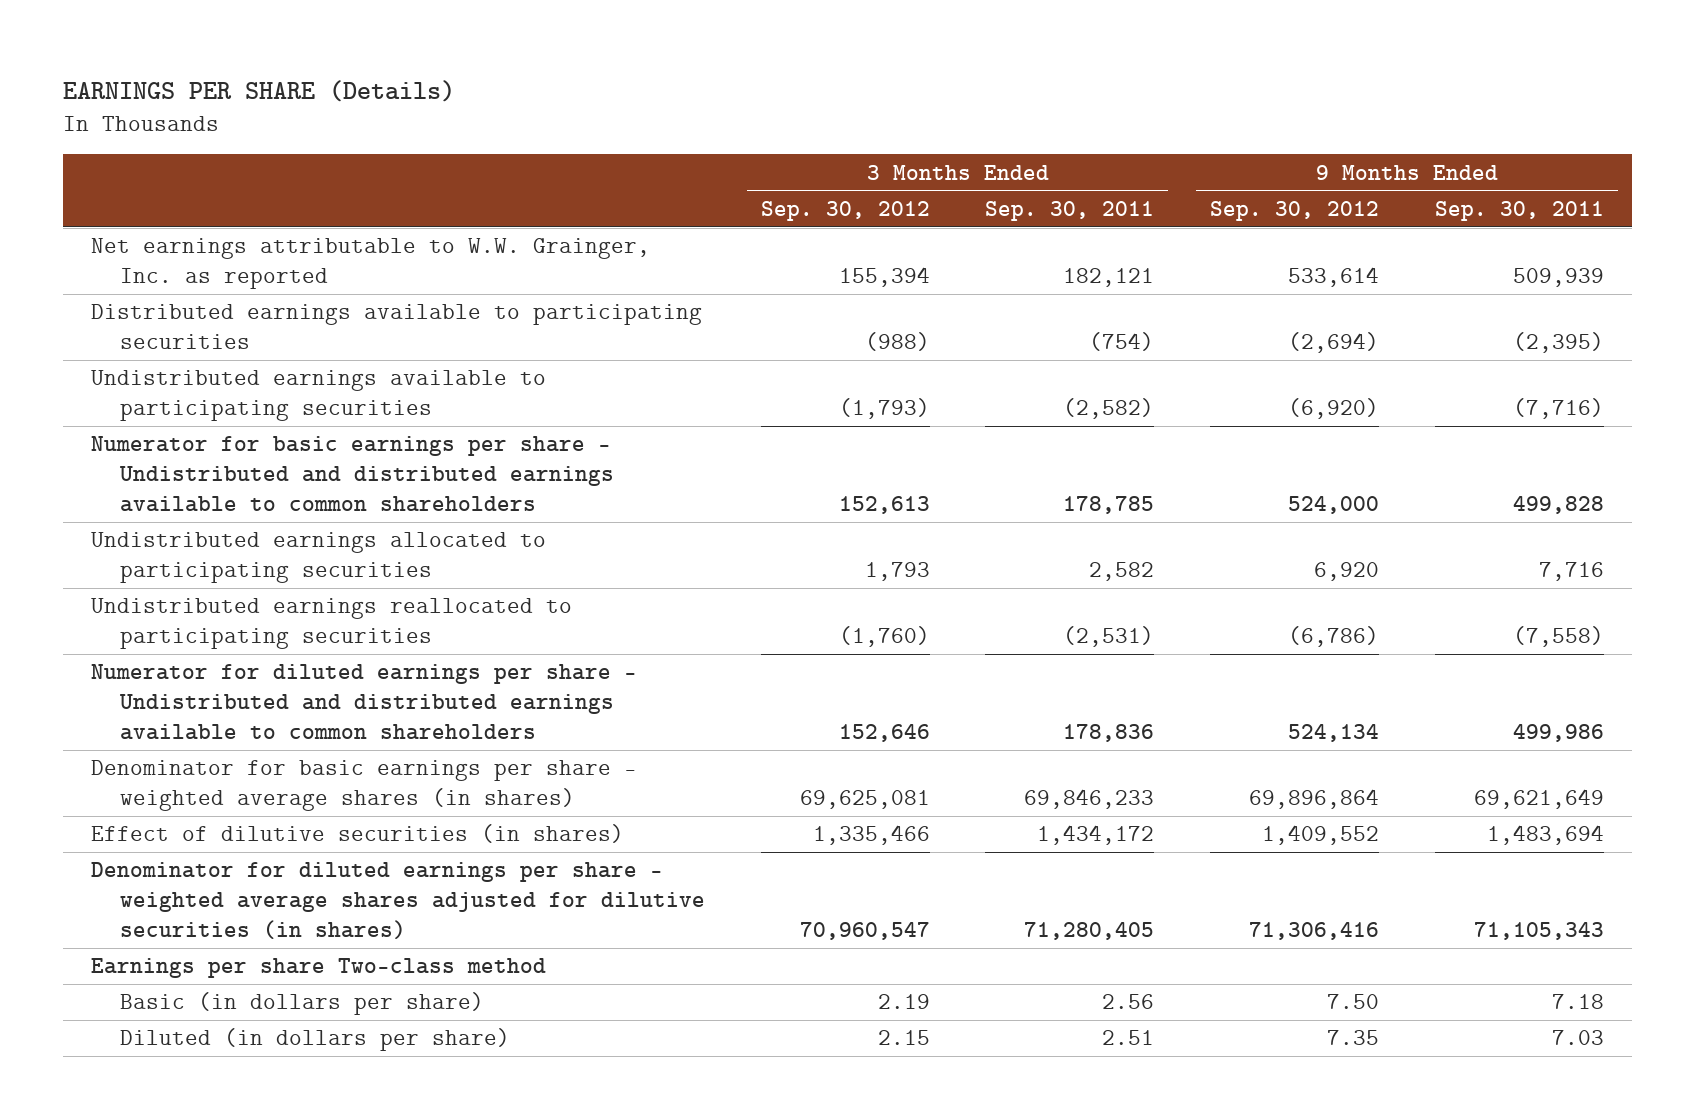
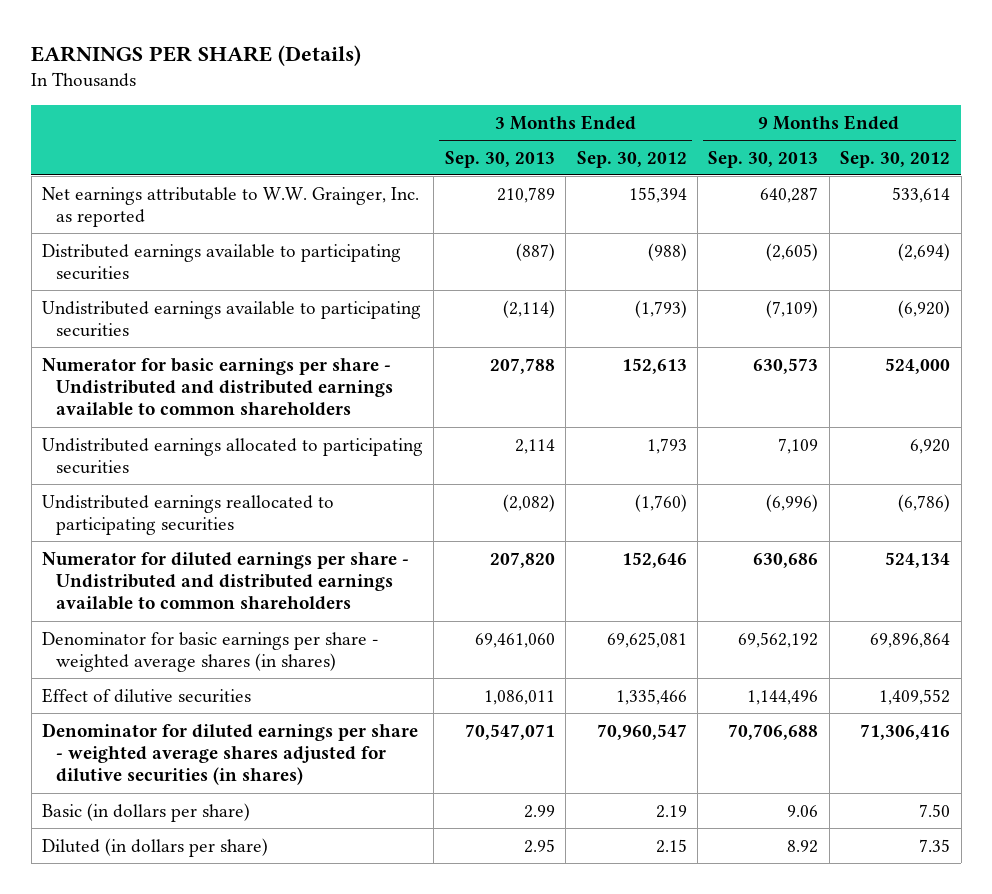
[985,200,1155,221] Sep. 30, 2011 -> none
[1434,200,1604,221] Sep. 30, 2011 -> none
none -> [444,150,555,168] Sep. 30, 2013
none -> [708,150,819,168] Sep. 30, 2013
[90,824,624,844] Effect of dilutive securities (in shares) -> [41,687,251,703] Effect of dilutive securities
[90,958,546,979] Earnings per share Two-class method -> none

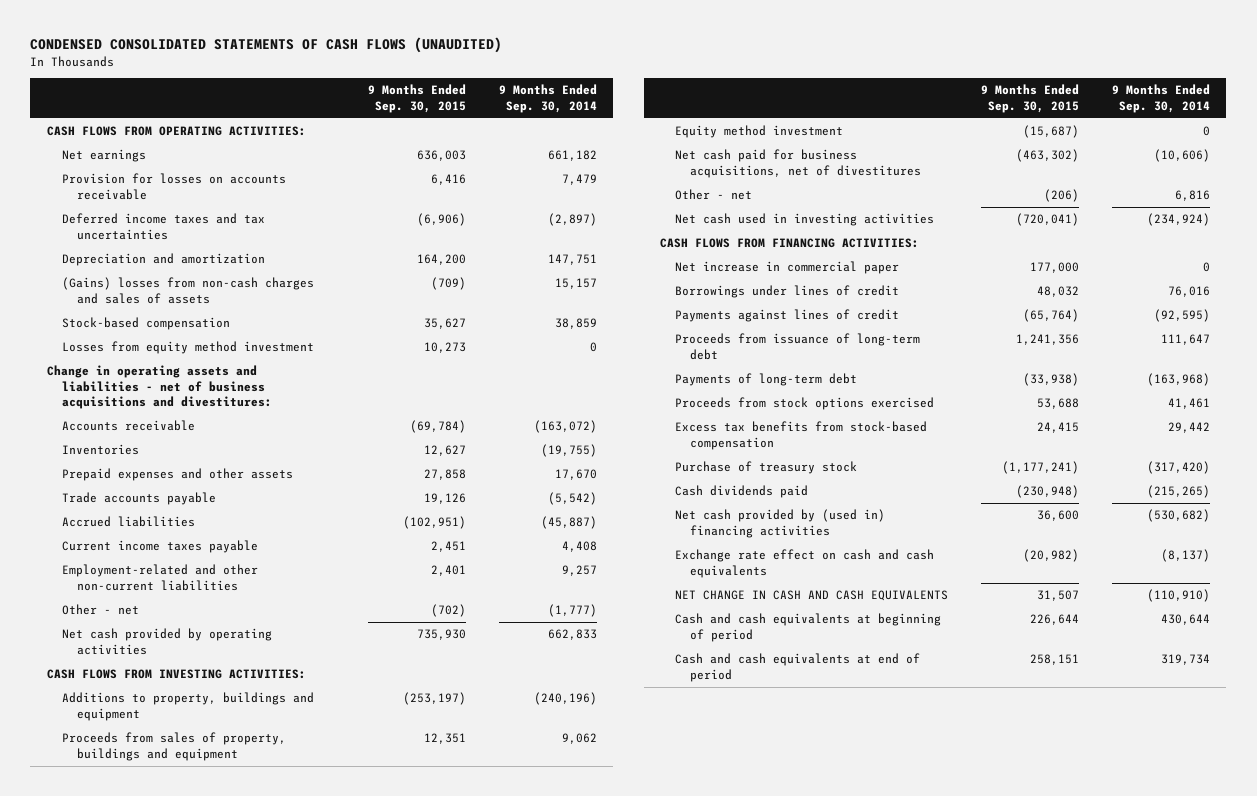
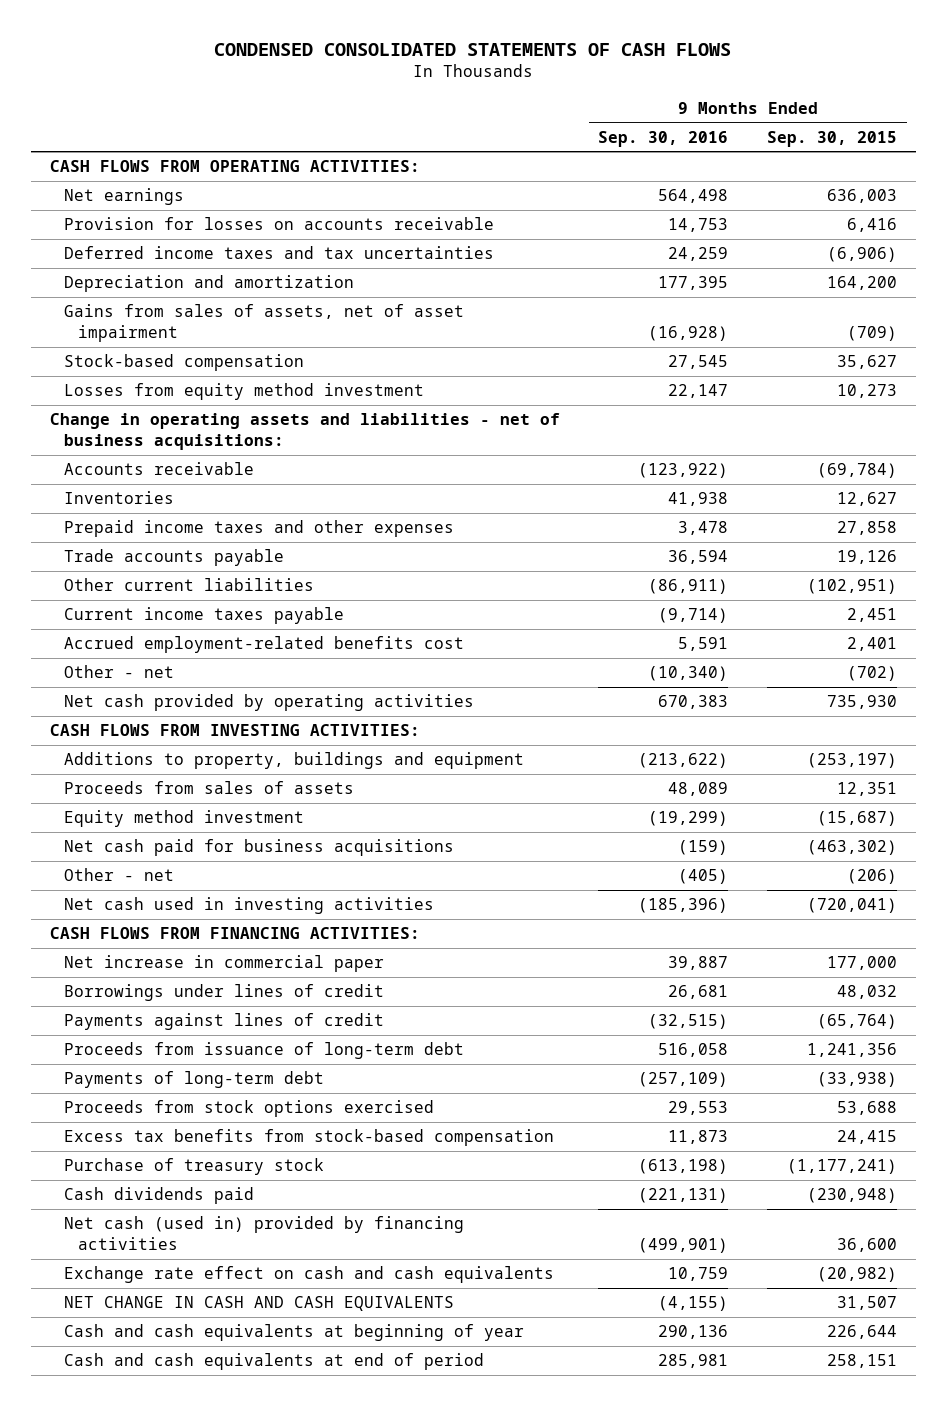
[30,37,503,54] CONDENSED CONSOLIDATED STATEMENTS OF CASH FLOWS (UNAUDITED) -> [214,42,732,56] CONDENSED CONSOLIDATED STATEMENTS OF CASH FLOWS
[498,84,597,113] 9 Months Ended Sep. 30, 2014 -> none
none -> [598,130,729,147] Sep. 30, 2016
[61,277,314,304] (Gains) losses from non-cash charges and sales of assets -> [63,304,464,343] Gains from sales of assets, net of asset impairment
[46,365,272,410] Change in operating assets and liabilities - net of business acquisitions and divestitures: -> [49,413,560,451] Change in operating assets and liabilities - net of business acquisitions:
[61,468,293,482] Prepaid expenses and other assets -> [63,520,454,538] Prepaid income taxes and other expenses
[61,516,195,528] Accrued liabilities -> [63,578,314,592] Other current liabilities
[61,564,258,591] Employment-related and other non-current liabilities -> [63,636,464,654] Accrued employment-related benefits cost
[61,732,286,761] Proceeds from sales of property, buildings and equipment -> [63,781,354,795] Proceeds from sales of assets
[675,149,922,178] Net cash paid for business acquisitions, net of divestitures -> [63,839,454,857] Net cash paid for business acquisitions
[675,509,886,538] Net cash provided by (used in) financing activities -> [63,1216,464,1251] Net cash (used in) provided by financing activities
[675,613,942,642] Cash and cash equivalents at beginning of period -> [63,1324,524,1342] Cash and cash equivalents at beginning of year

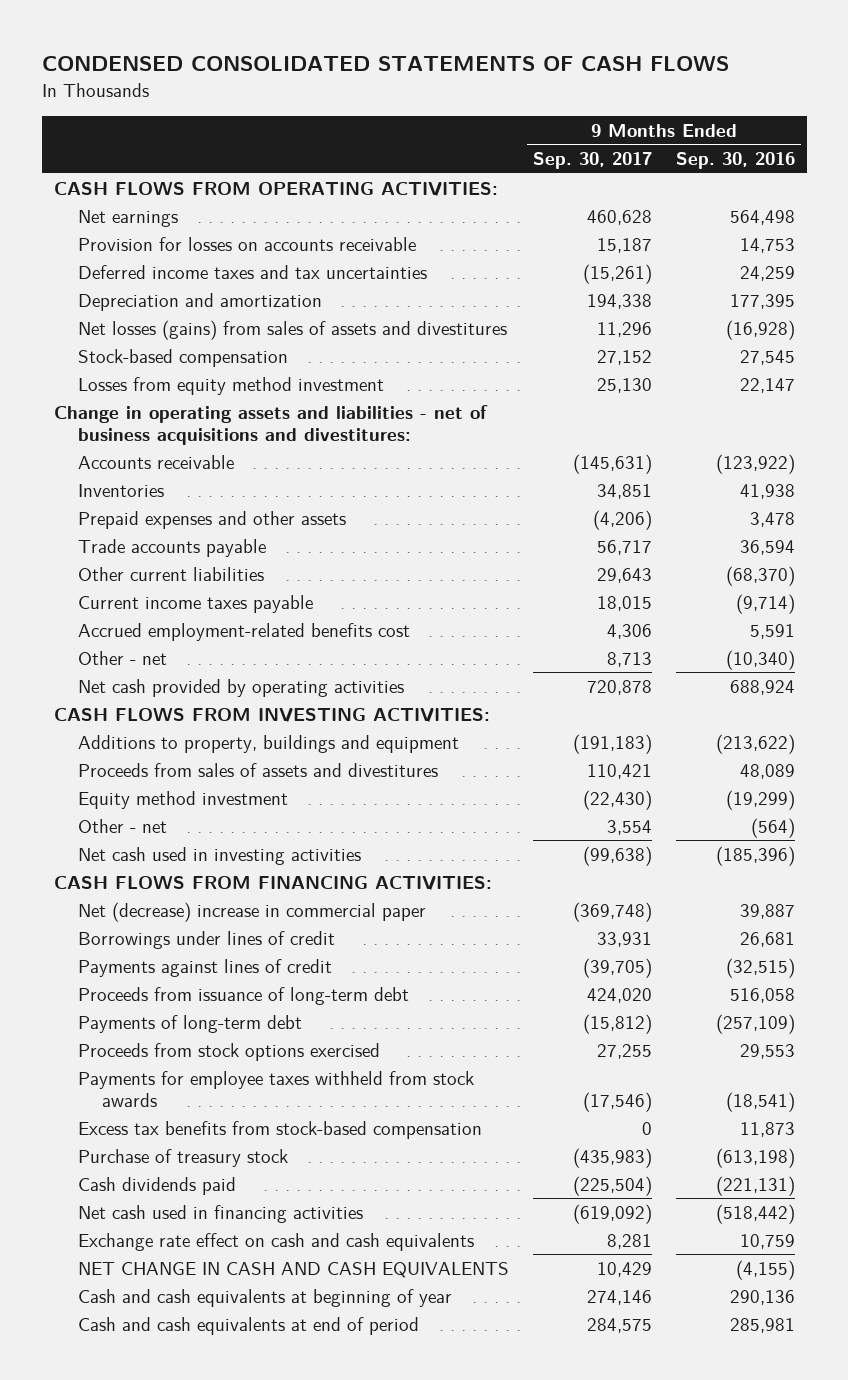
[766,130,897,147] Sep. 30, 2015 -> none
none -> [532,152,652,170] Sep. 30, 2017
[63,304,464,343] Gains from sales of assets, net of asset impairment -> [78,319,508,340] Net losses (gains) from sales of assets and divestitures
[49,413,560,451] Change in operating assets and liabilities - net of business acquisitions: -> [53,404,488,445] Change in operating assets and liabilities - net of business acquisitions and divestitures:
[63,520,454,538] Prepaid income taxes and other expenses -> [78,510,347,529] Prepaid expenses and other assets
[648,579,729,595] (86,911) -> [725,565,795,586] (68,370)
[658,695,729,710] 670,383 -> [729,679,795,695] 688,924
[63,781,354,795] Proceeds from sales of assets -> [78,762,439,777] Proceeds from sales of assets and divestitures
[63,839,454,857] Net cash paid for business acquisitions -> none
[678,869,729,885] (405) -> [750,817,795,838] (564)
[63,955,384,973] Net increase in commercial paper -> [78,901,427,922] Net (decrease) increase in commercial paper
none -> [78,1070,475,1107] Payments for employee taxes withheld from stock awards
[63,1216,464,1251] Net cash (used in) provided by financing activities -> [78,1204,364,1223] Net cash used in financing activities
[638,1238,729,1254] (499,901) -> [715,1203,795,1224] (518,442)

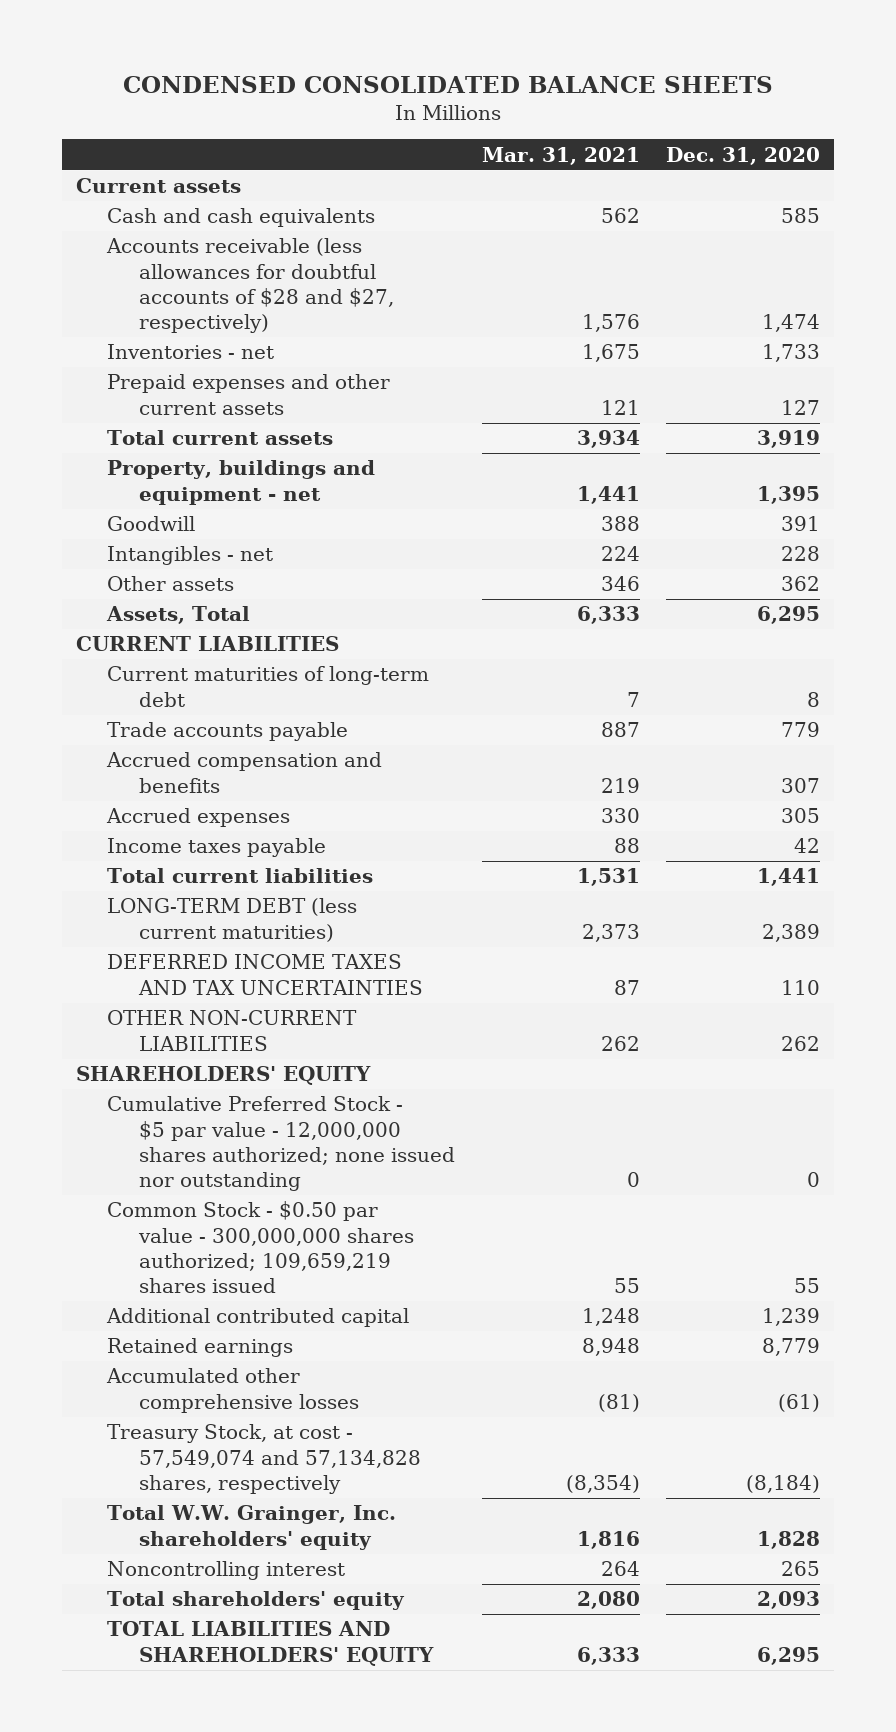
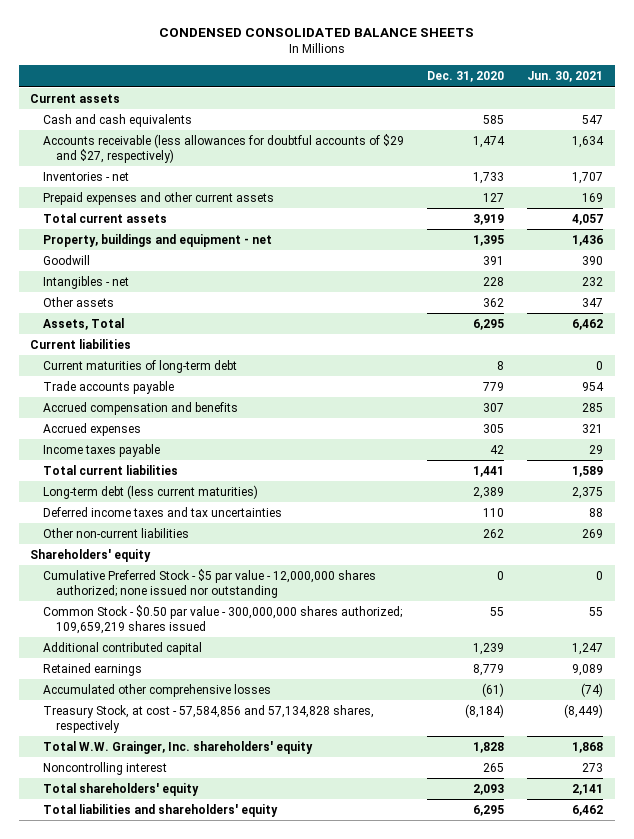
[481,146,640,165] Mar. 31, 2021 -> none
none -> [527,70,604,82] Jun. 30, 2021
[106,238,394,334] Accounts receivable (less allowances for doubtful accounts of $28 and $27, respectively) -> [42,133,404,163] Accounts receivable (less allowances for doubtful accounts of $29 and $27, respectively)
[75,636,339,652] CURRENT LIABILITIES -> [30,338,132,349] Current liabilities
[107,898,358,942] LONG-TERM DEBT (less current maturities) -> [42,484,258,499] Long-term debt (less current maturities)
[107,954,423,995] DEFERRED INCOME TAXES AND TAX UNCERTAINTIES -> [42,506,282,517] Deferred income taxes and tax uncertainties
[107,1010,358,1051] OTHER NON-CURRENT LIABILITIES -> [42,527,189,538] Other non-current liabilities
[75,1066,371,1086] SHAREHOLDERS' EQUITY -> [30,548,152,562] Shareholders' equity
[107,1424,421,1494] Treasury Stock, at cost - 57,549,074 and 57,134,828 shares, respectively -> [42,704,374,733] Treasury Stock, at cost - 57,584,856 and 57,134,828 shares, respectively
[107,1621,434,1666] TOTAL LIABILITIES AND SHAREHOLDERS' EQUITY -> [42,803,278,817] Total liabilities and shareholders' equity

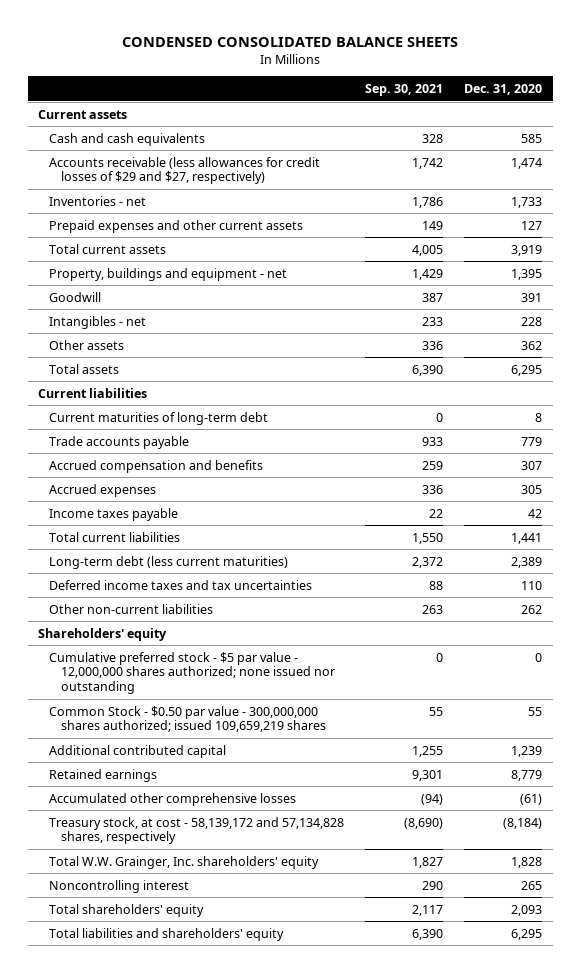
[527,70,604,82] Jun. 30, 2021 -> none
none -> [365,83,444,96] Sep. 30, 2021
[42,133,404,163] Accounts receivable (less allowances for doubtful accounts of $29 and $27, respectively) -> [49,156,321,185] Accounts receivable (less allowances for credit losses of $29 and $27, respectively)
[42,317,124,330] Assets, Total -> [49,363,120,374] Total assets
[42,568,376,598] Cumulative Preferred Stock - $5 par value - 12,000,000 shares authorized; none issued nor outstanding -> [49,651,335,695] Cumulative preferred stock - $5 par value - 12,000,000 shares authorized; none issued nor outstanding
[42,604,402,634] Common Stock - $0.50 par value - 300,000,000 shares authorized; 109,659,219 shares issued -> [49,705,326,733] Common Stock - $0.50 par value - 300,000,000 shares authorized; issued 109,659,219 shares
[42,704,374,733] Treasury Stock, at cost - 57,584,856 and 57,134,828 shares, respectively -> [49,816,345,845] Treasury stock, at cost - 58,139,172 and 57,134,828 shares, respectively

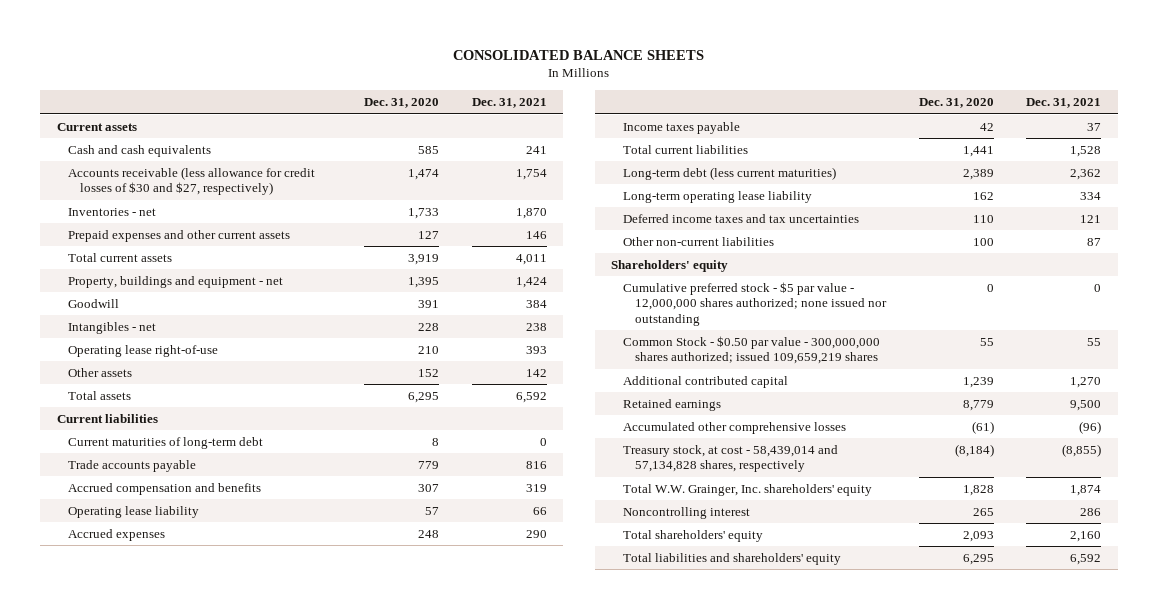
[122,36,459,47] CONDENSED CONSOLIDATED BALANCE SHEETS -> [453,50,705,61] CONSOLIDATED BALANCE SHEETS
[365,83,444,96] Sep. 30, 2021 -> none
none -> [471,98,547,109] Dec. 31, 2021
[49,156,321,185] Accounts receivable (less allowances for credit losses of $29 and $27, respectively) -> [68,166,316,196] Accounts receivable (less allowance for credit losses of $30 and $27, respectively)
none -> [68,344,219,357] Operating lease right-of-use
[521,340,543,350] 362 -> [417,368,439,377] 152
none -> [68,505,200,518] Operating lease liability
[521,484,543,494] 305 -> [417,529,439,538] 248
none -> [623,190,813,203] Long-term operating lease liability
[521,604,543,614] 262 -> [972,237,994,246] 100
[49,816,345,845] Treasury stock, at cost - 58,139,172 and 57,134,828 shares, respectively -> [623,444,839,473] Treasury stock, at cost - 58,439,014 and 57,134,828 shares, respectively

